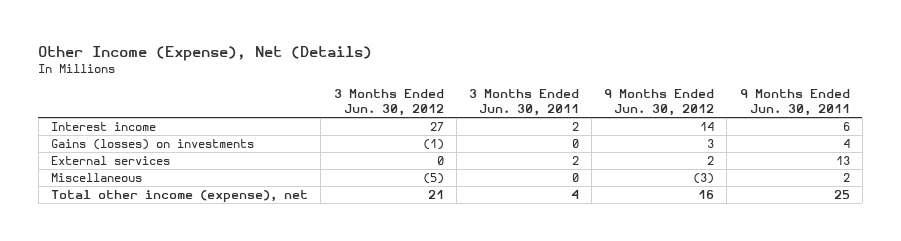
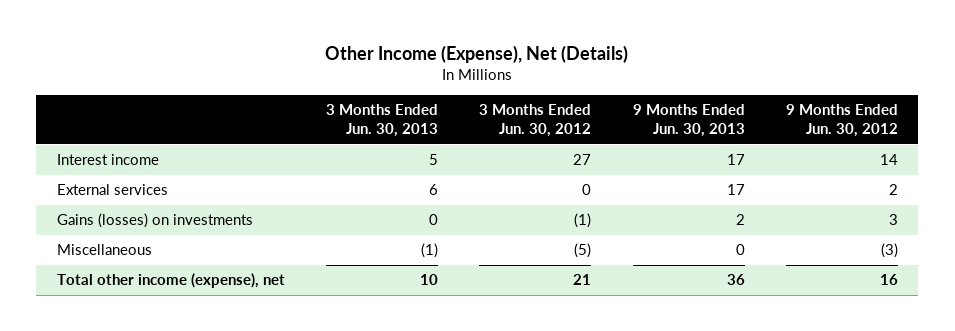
[468,89,579,116] 3 Months Ended Jun. 30, 2011 -> none
[739,89,850,116] 9 Months Ended Jun. 30, 2011 -> none
none -> [326,104,439,138] 3 Months Ended Jun. 30, 2013
none -> [632,104,745,138] 9 Months Ended Jun. 30, 2013
[51,139,255,151] Gains (losses) on investments -> [56,213,253,229] Gains (losses) on investments

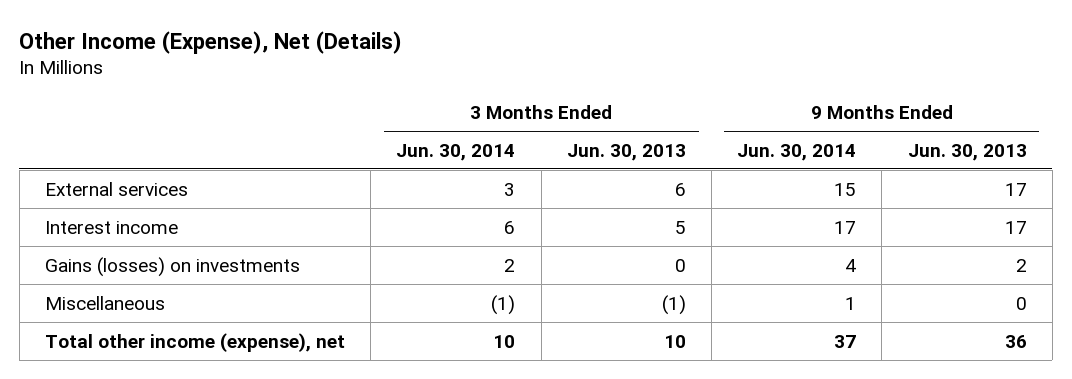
[479,104,592,138] 3 Months Ended Jun. 30, 2012 -> none
[785,104,898,138] 9 Months Ended Jun. 30, 2012 -> none
none -> [396,143,516,161] Jun. 30, 2014
none -> [737,143,857,161] Jun. 30, 2014
[56,154,159,166] Interest income -> [45,220,179,234] Interest income

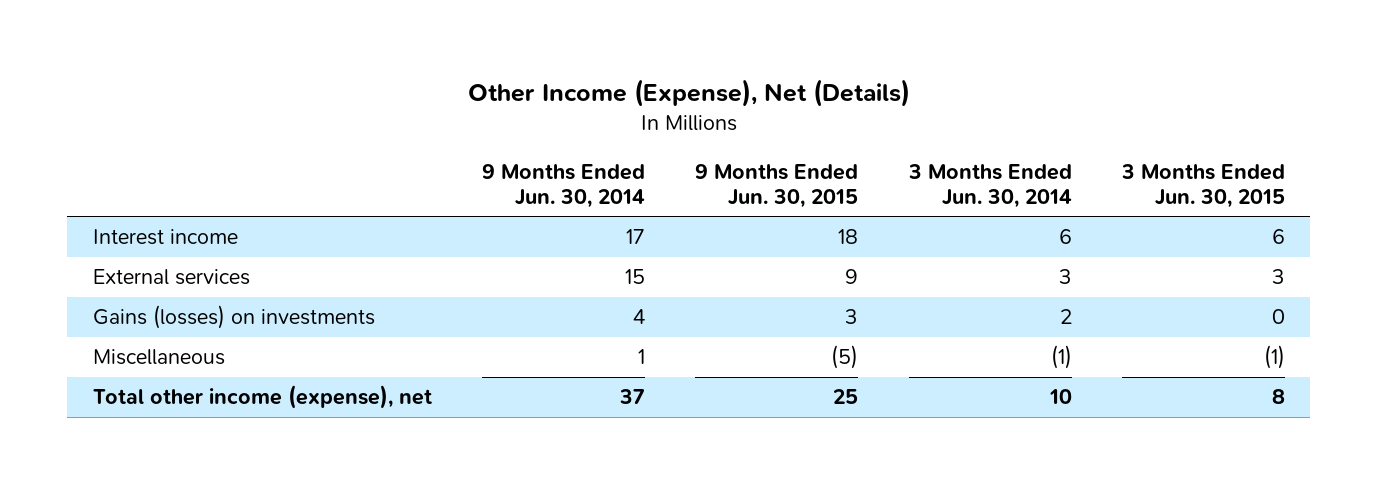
[566,143,686,161] Jun. 30, 2013 -> none
[907,143,1027,161] Jun. 30, 2013 -> none
none -> [695,163,859,208] 9 Months Ended Jun. 30, 2015
none -> [1120,163,1285,208] 3 Months Ended Jun. 30, 2015
[45,181,189,196] External services -> [92,269,250,286] External services

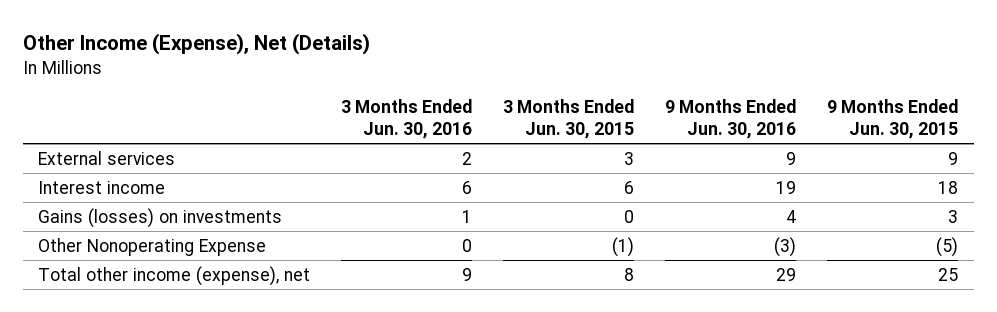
[481,163,645,208] 9 Months Ended Jun. 30, 2014 -> none
[907,163,1072,208] 3 Months Ended Jun. 30, 2014 -> none
none -> [341,98,473,140] 3 Months Ended Jun. 30, 2016
none -> [665,98,797,140] 9 Months Ended Jun. 30, 2016
[92,229,238,246] Interest income -> [38,180,166,194] Interest income
[92,349,225,366] Miscellaneous -> none
none -> [38,237,267,256] Other Nonoperating Expense

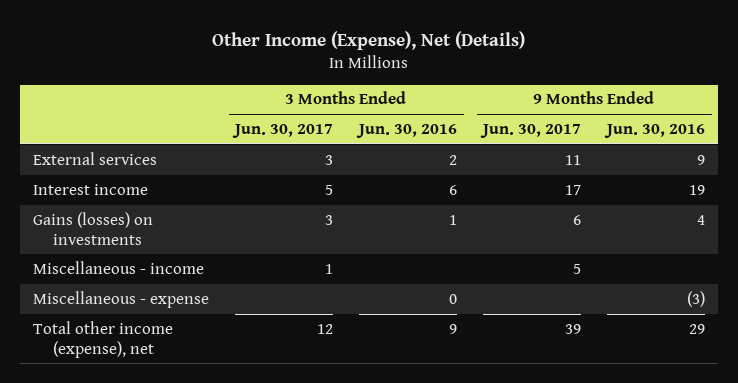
[503,98,635,140] 3 Months Ended Jun. 30, 2015 -> none
[827,98,959,140] 9 Months Ended Jun. 30, 2015 -> none
none -> [232,124,334,139] Jun. 30, 2017
none -> [480,124,582,139] Jun. 30, 2017
none -> [32,260,204,274] Miscellaneous - income
[38,237,267,256] Other Nonoperating Expense -> [32,290,209,308] Miscellaneous - expense

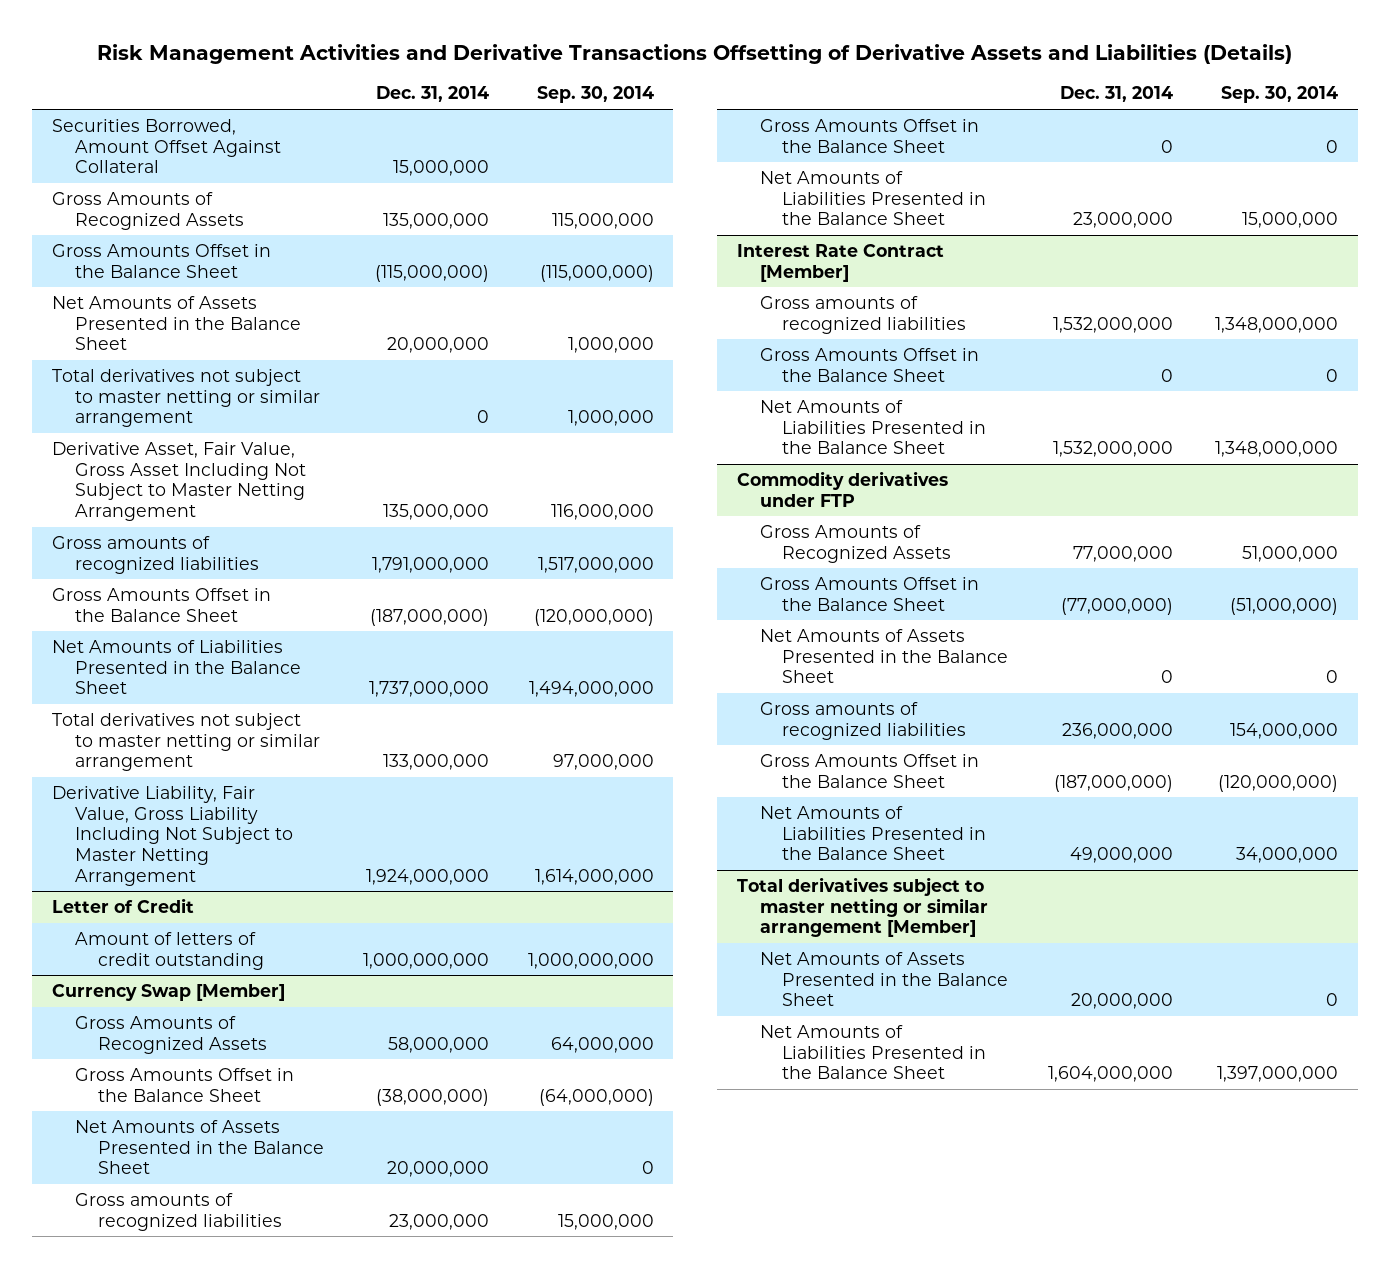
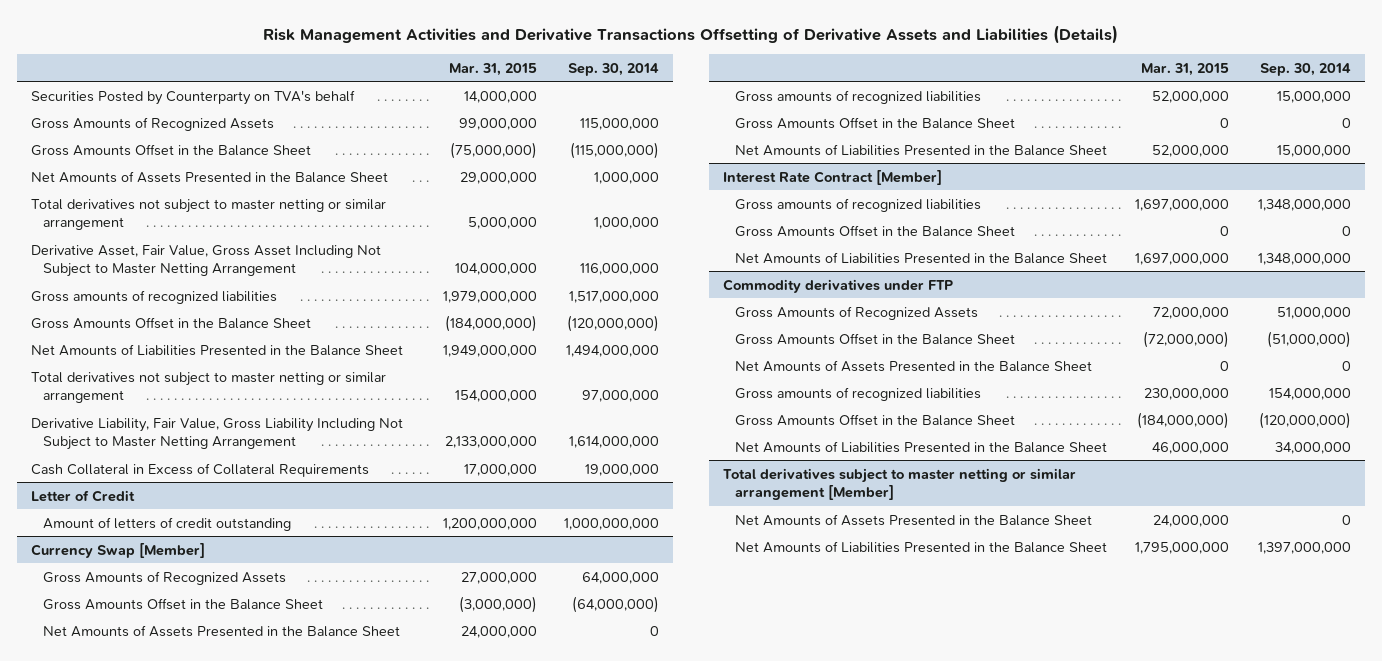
[375,86,489,103] Dec. 31, 2014 -> none
none -> [448,62,537,76] Mar. 31, 2015
[51,119,281,174] Securities Borrowed, Amount Offset Against Collateral -> [30,89,355,105] Securities Posted by Counterparty on TVA's behalf
none -> [30,462,369,477] Cash Collateral in Excess of Collateral Requirements

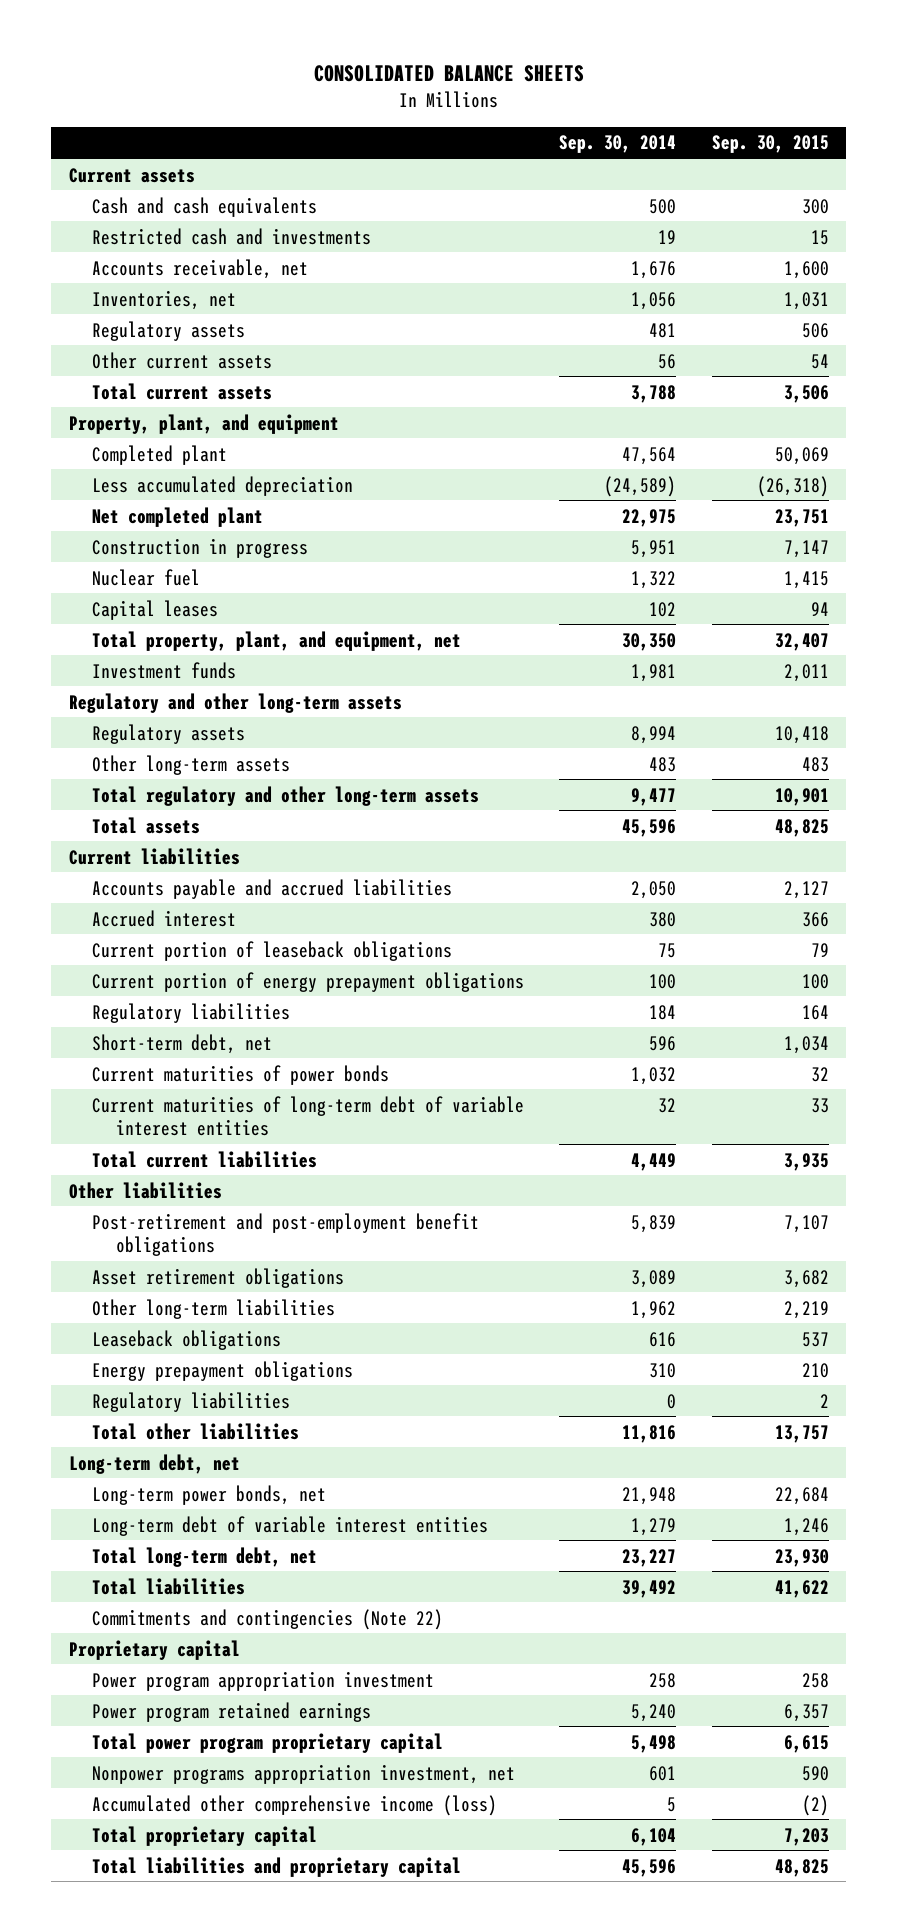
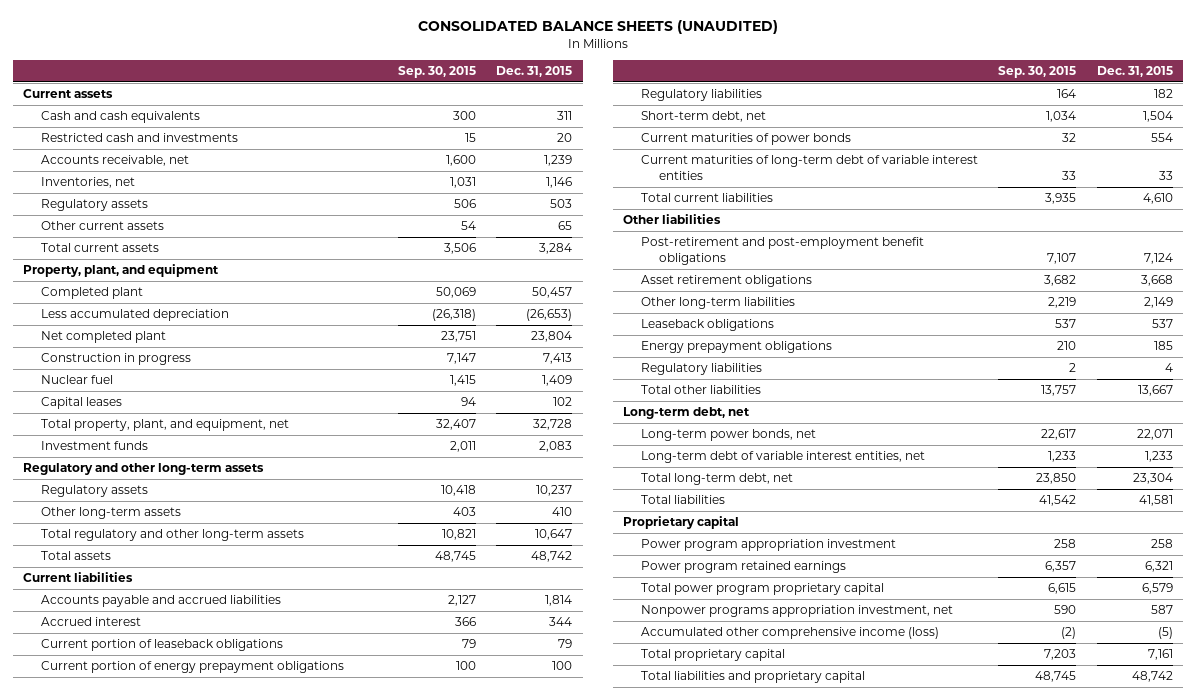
[313,65,584,83] CONSOLIDATED BALANCE SHEETS -> [417,20,778,35] CONSOLIDATED BALANCE SHEETS (UNAUDITED)
[559,135,677,154] Sep. 30, 2014 -> none
none -> [496,66,573,78] Dec. 31, 2015
[801,756,829,772] 483 -> [453,507,477,517] 403
[774,787,829,806] 10,901 -> [442,529,477,541] 10,821
[774,818,829,837] 48,825 -> [435,551,477,563] 48,745
[92,1608,444,1630] Commitments and contingencies (Note 22) -> none
[774,1486,829,1505] 22,684 -> [1041,429,1077,441] 22,617
[92,1515,489,1536] Long-term debt of variable interest entities -> [640,451,925,464] Long-term debt of variable interest entities, net
[783,1517,829,1536] 1,246 -> [1048,451,1077,463] 1,233
[774,1548,829,1567] 23,930 -> [1036,473,1077,485] 23,850
[774,1579,829,1598] 41,622 -> [1039,495,1077,507] 41,542
[774,1858,829,1877] 48,825 -> [1035,671,1077,683] 48,745

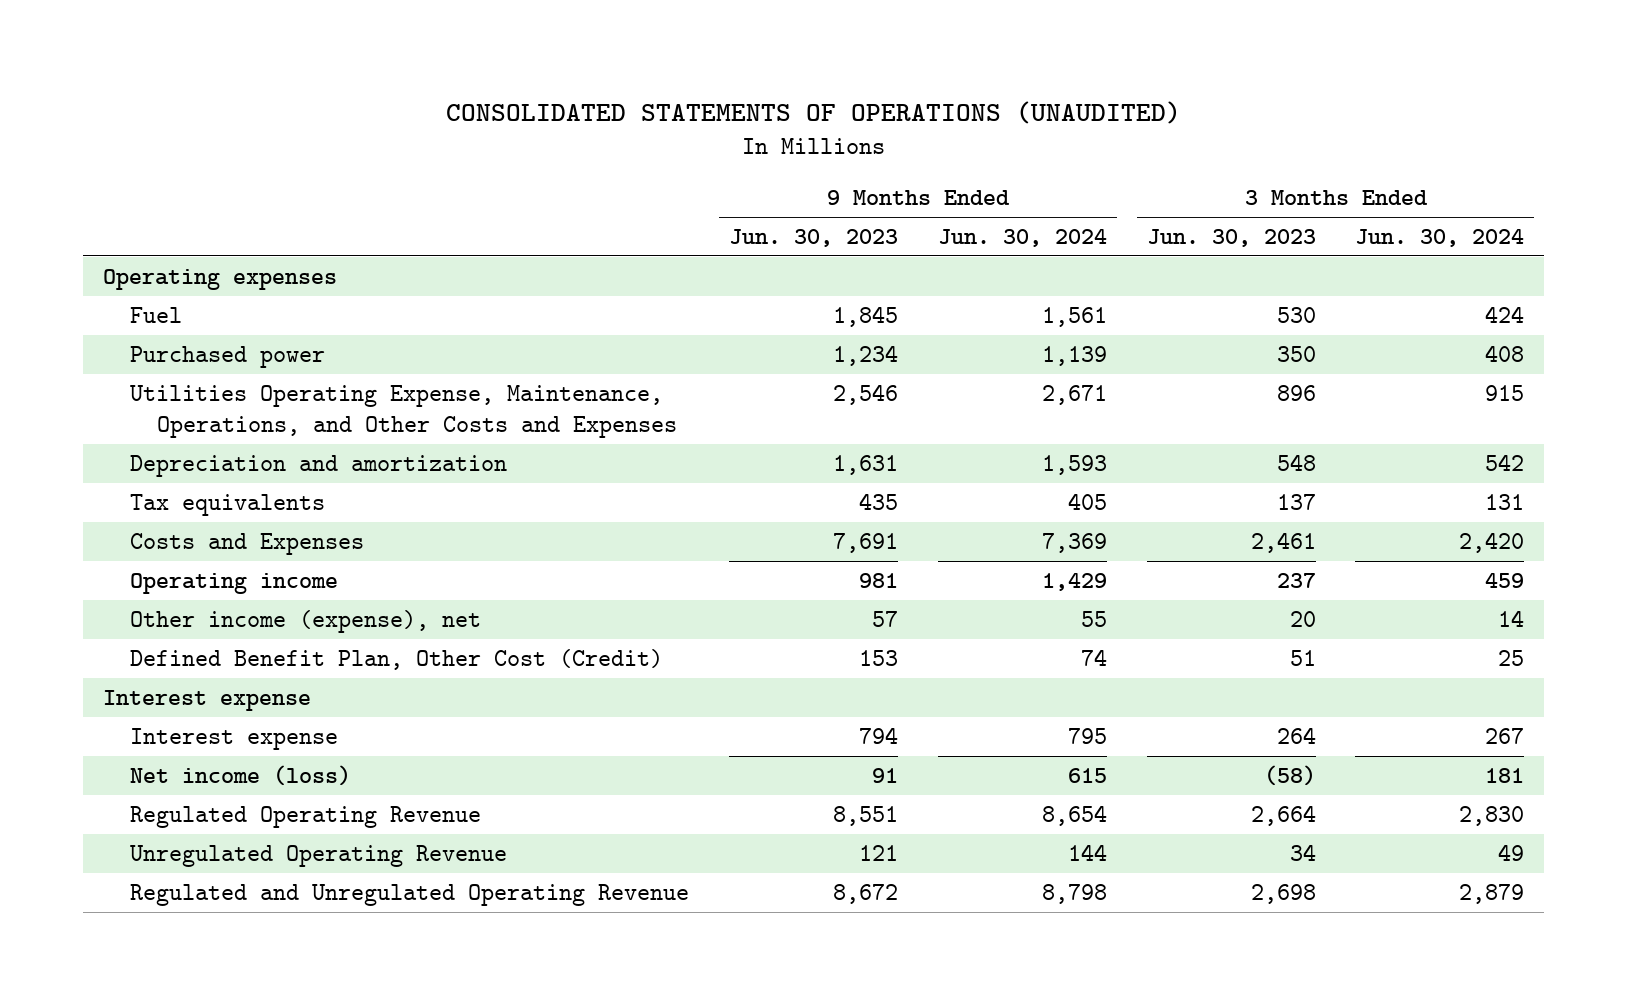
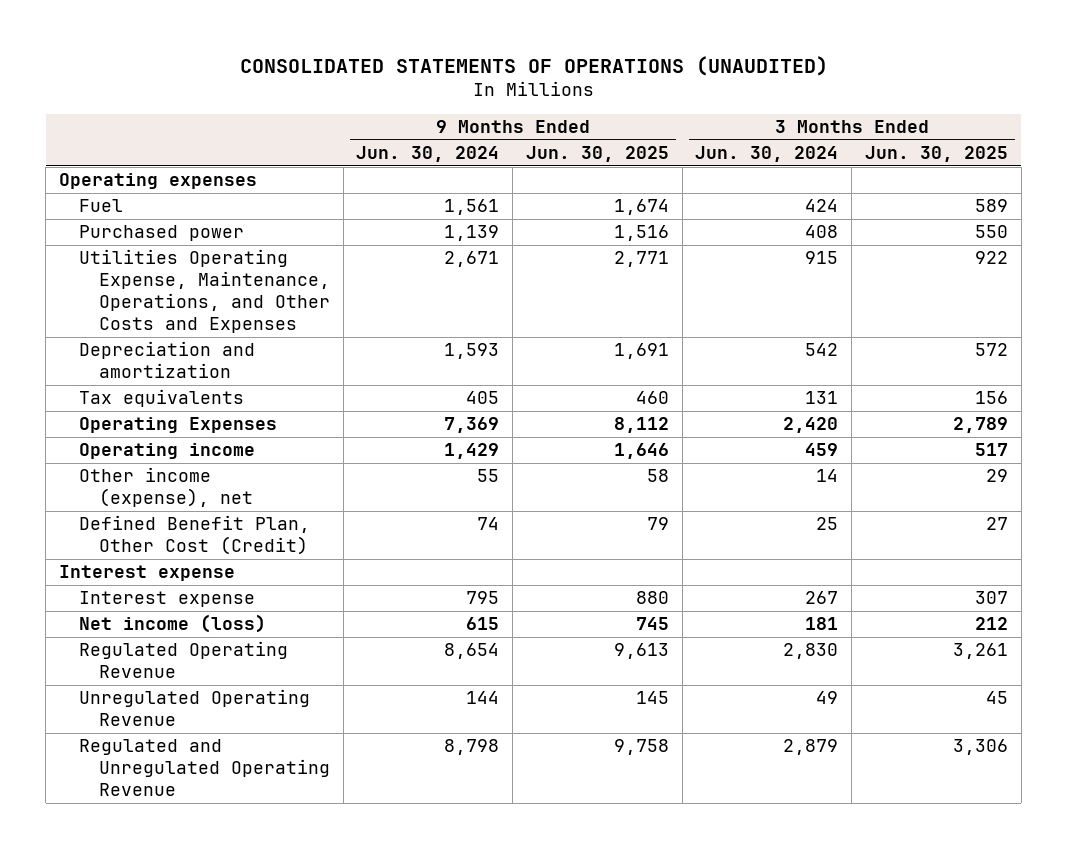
[728,229,898,248] Jun. 30, 2023 -> none
[1146,229,1316,248] Jun. 30, 2023 -> none
none -> [525,146,669,163] Jun. 30, 2025
none -> [864,146,1008,163] Jun. 30, 2025
[130,532,365,555] Costs and Expenses -> [79,417,278,434] Operating Expenses

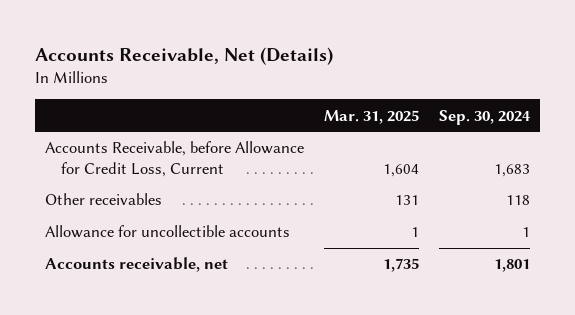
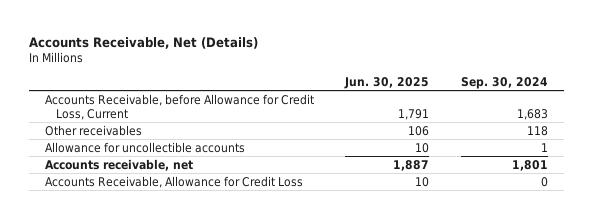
[324,109,420,124] Mar. 31, 2025 -> none
none -> [344,77,430,90] Jun. 30, 2025
none -> [44,175,303,188] Accounts Receivable, Allowance for Credit Loss

